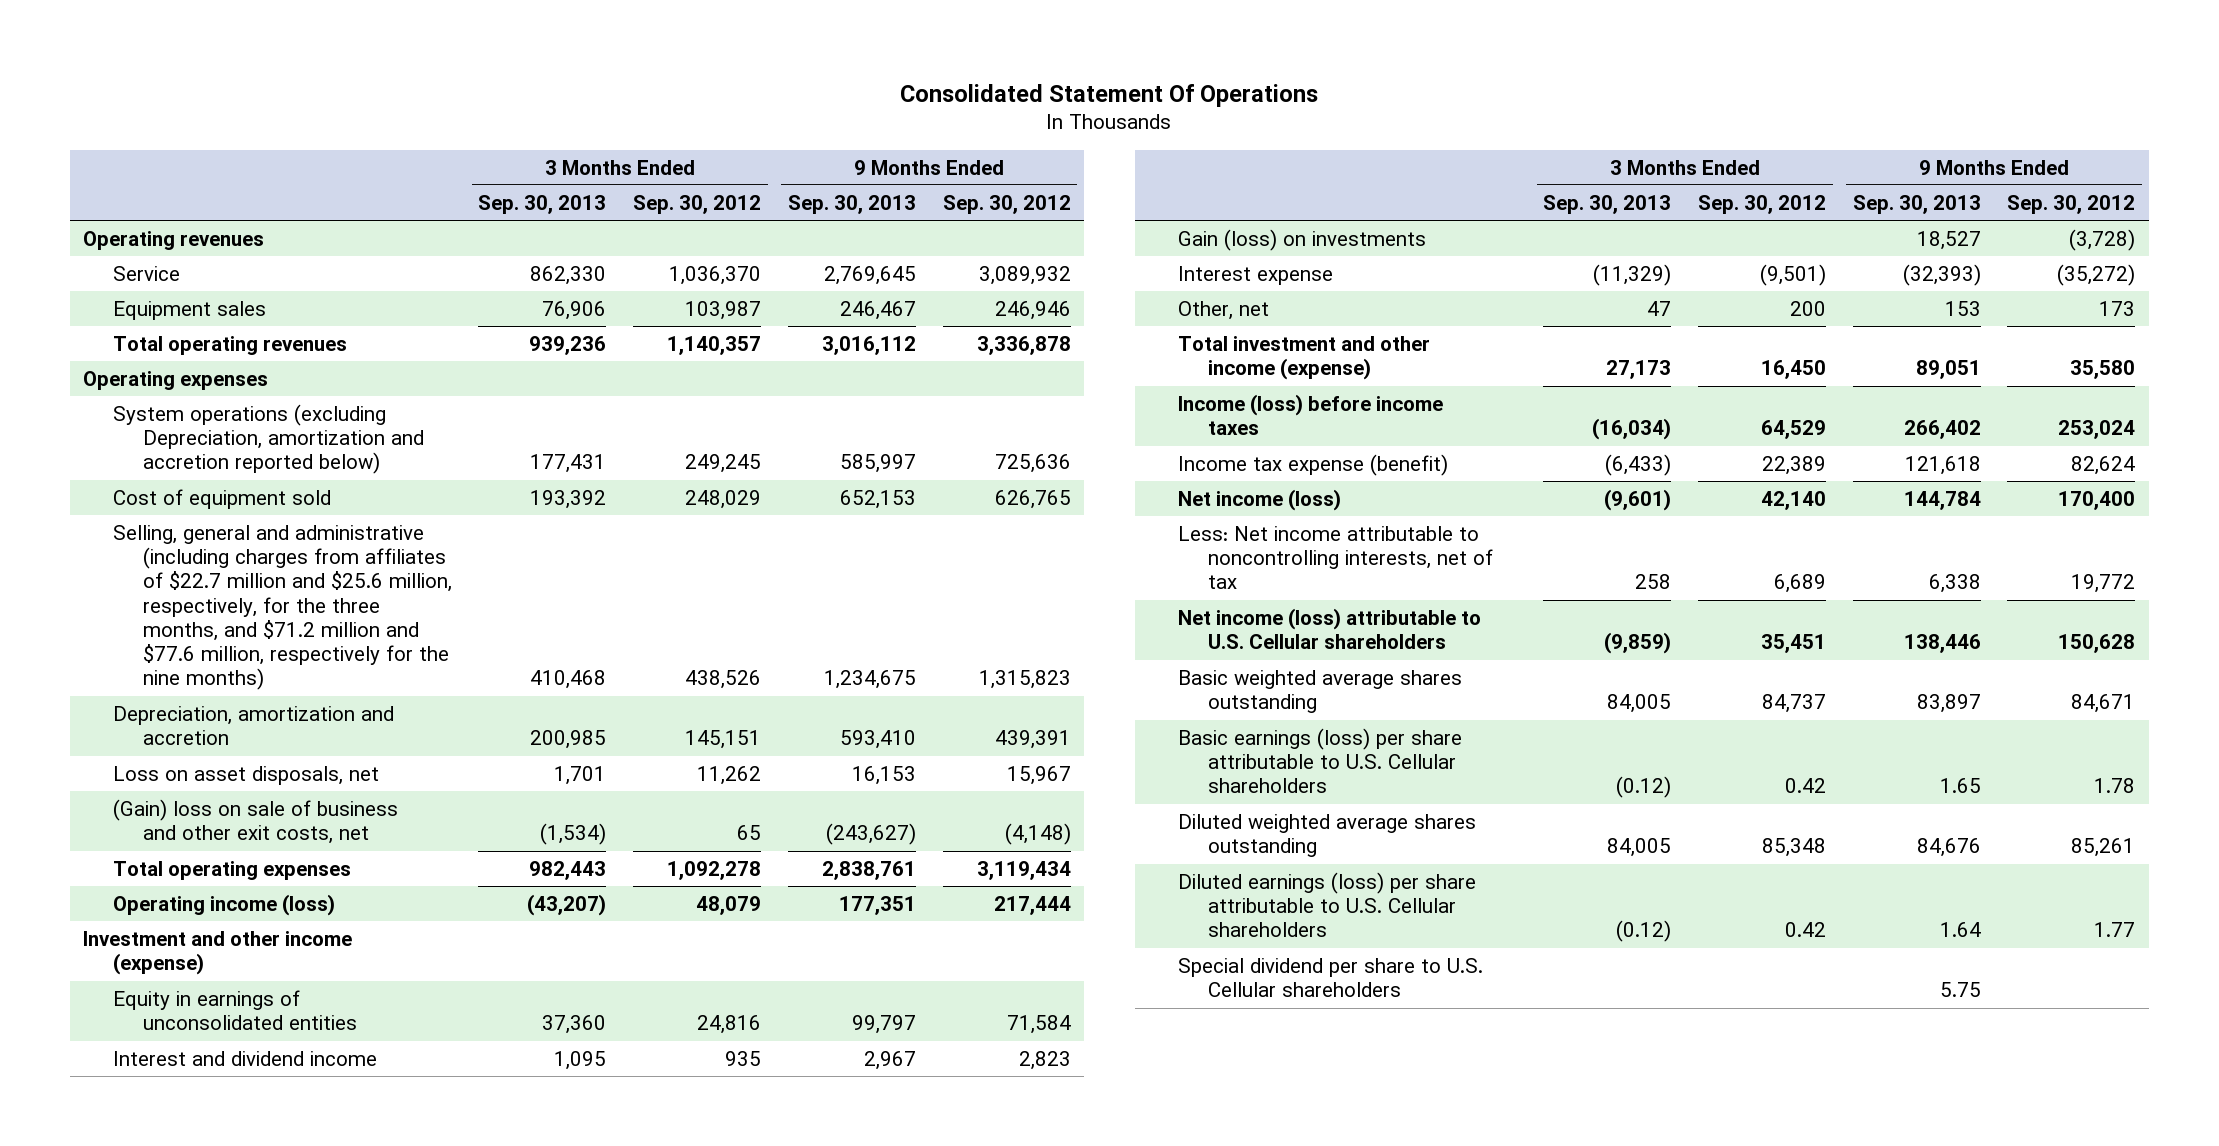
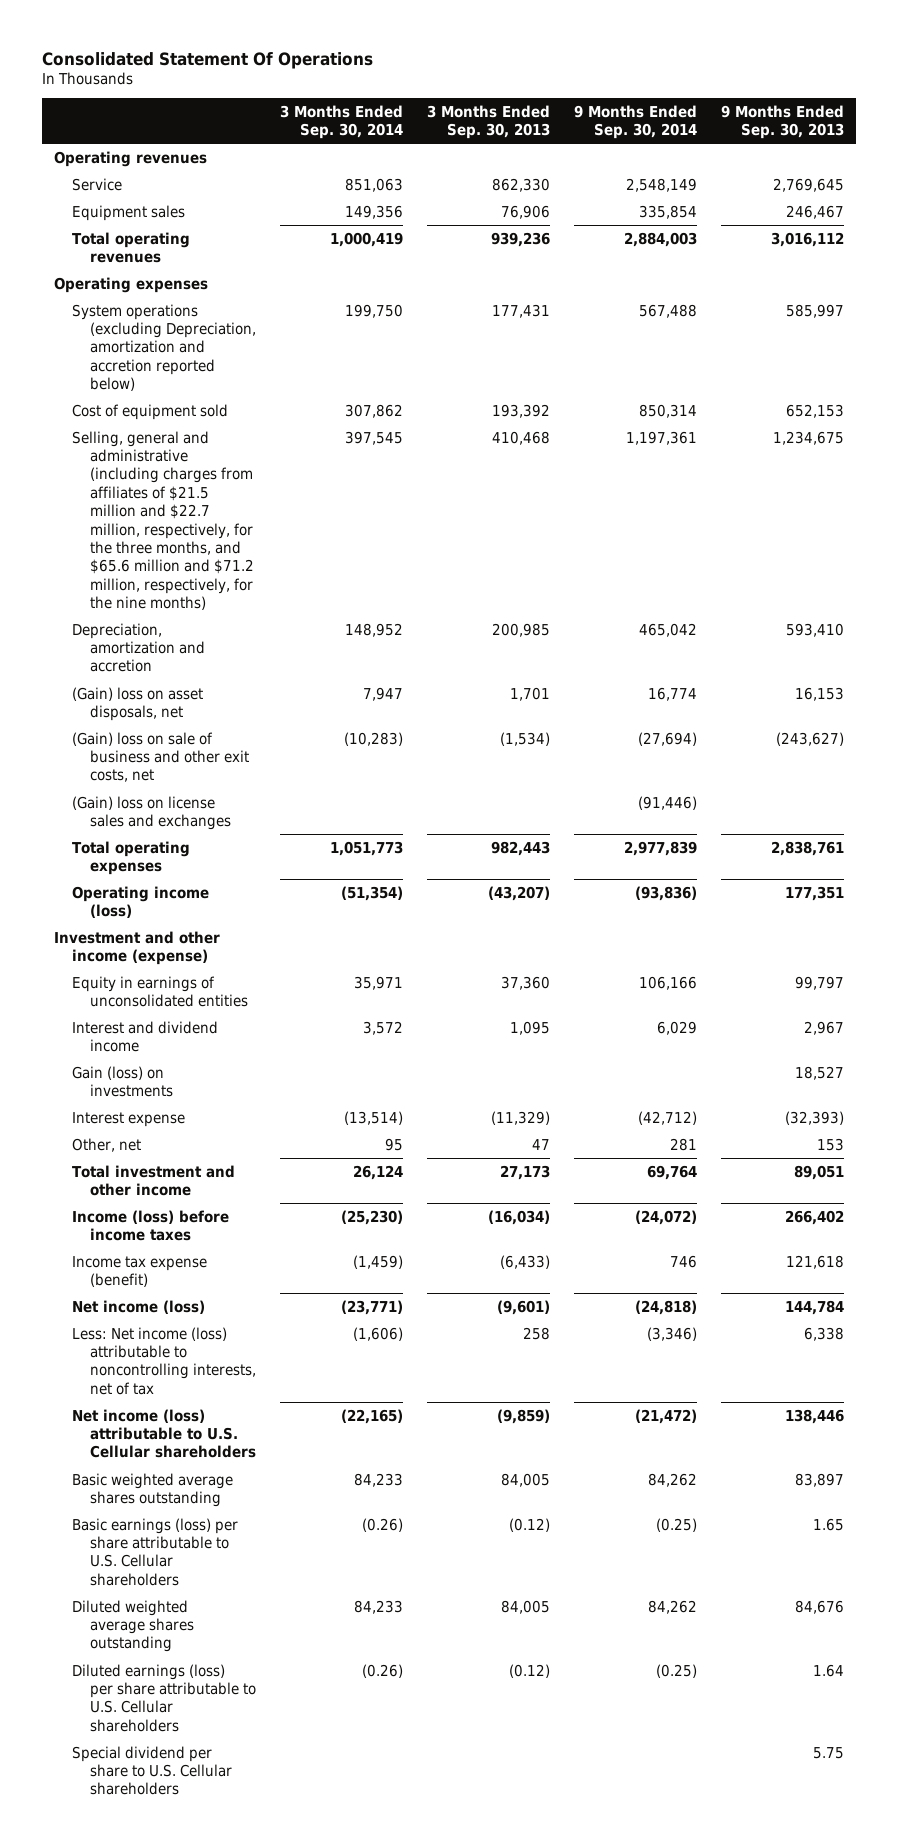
[633,194,762,214] Sep. 30, 2012 -> none
[942,194,1071,214] Sep. 30, 2012 -> none
none -> [280,104,404,140] 3 Months Ended Sep. 30, 2014
none -> [574,104,698,140] 9 Months Ended Sep. 30, 2014
[113,524,452,691] Selling, general and administrative (including charges from affiliates of $22.7 million and $25.6 million, respectively, for the three months, and $71.2 million and $77.6 million, respectively for the nine months) -> [72,430,255,611] Selling, general and administrative (including charges from affiliates of $21.5 million and $22.7 million, respectively, for the three months, and $65.6 million and $71.2 million, respectively, for the nine months)
[113,765,380,785] Loss on asset disposals, net -> [72,686,204,721] (Gain) loss on asset disposals, net
none -> [72,795,232,830] (Gain) loss on license sales and exchanges
[1177,335,1430,381] Total investment and other income (expense) -> [72,1164,236,1196] Total investment and other income
[1177,525,1493,590] Less: Net income attributable to noncontrolling interests, net of tax -> [72,1326,257,1395] Less: Net income (loss) attributable to noncontrolling interests, net of tax

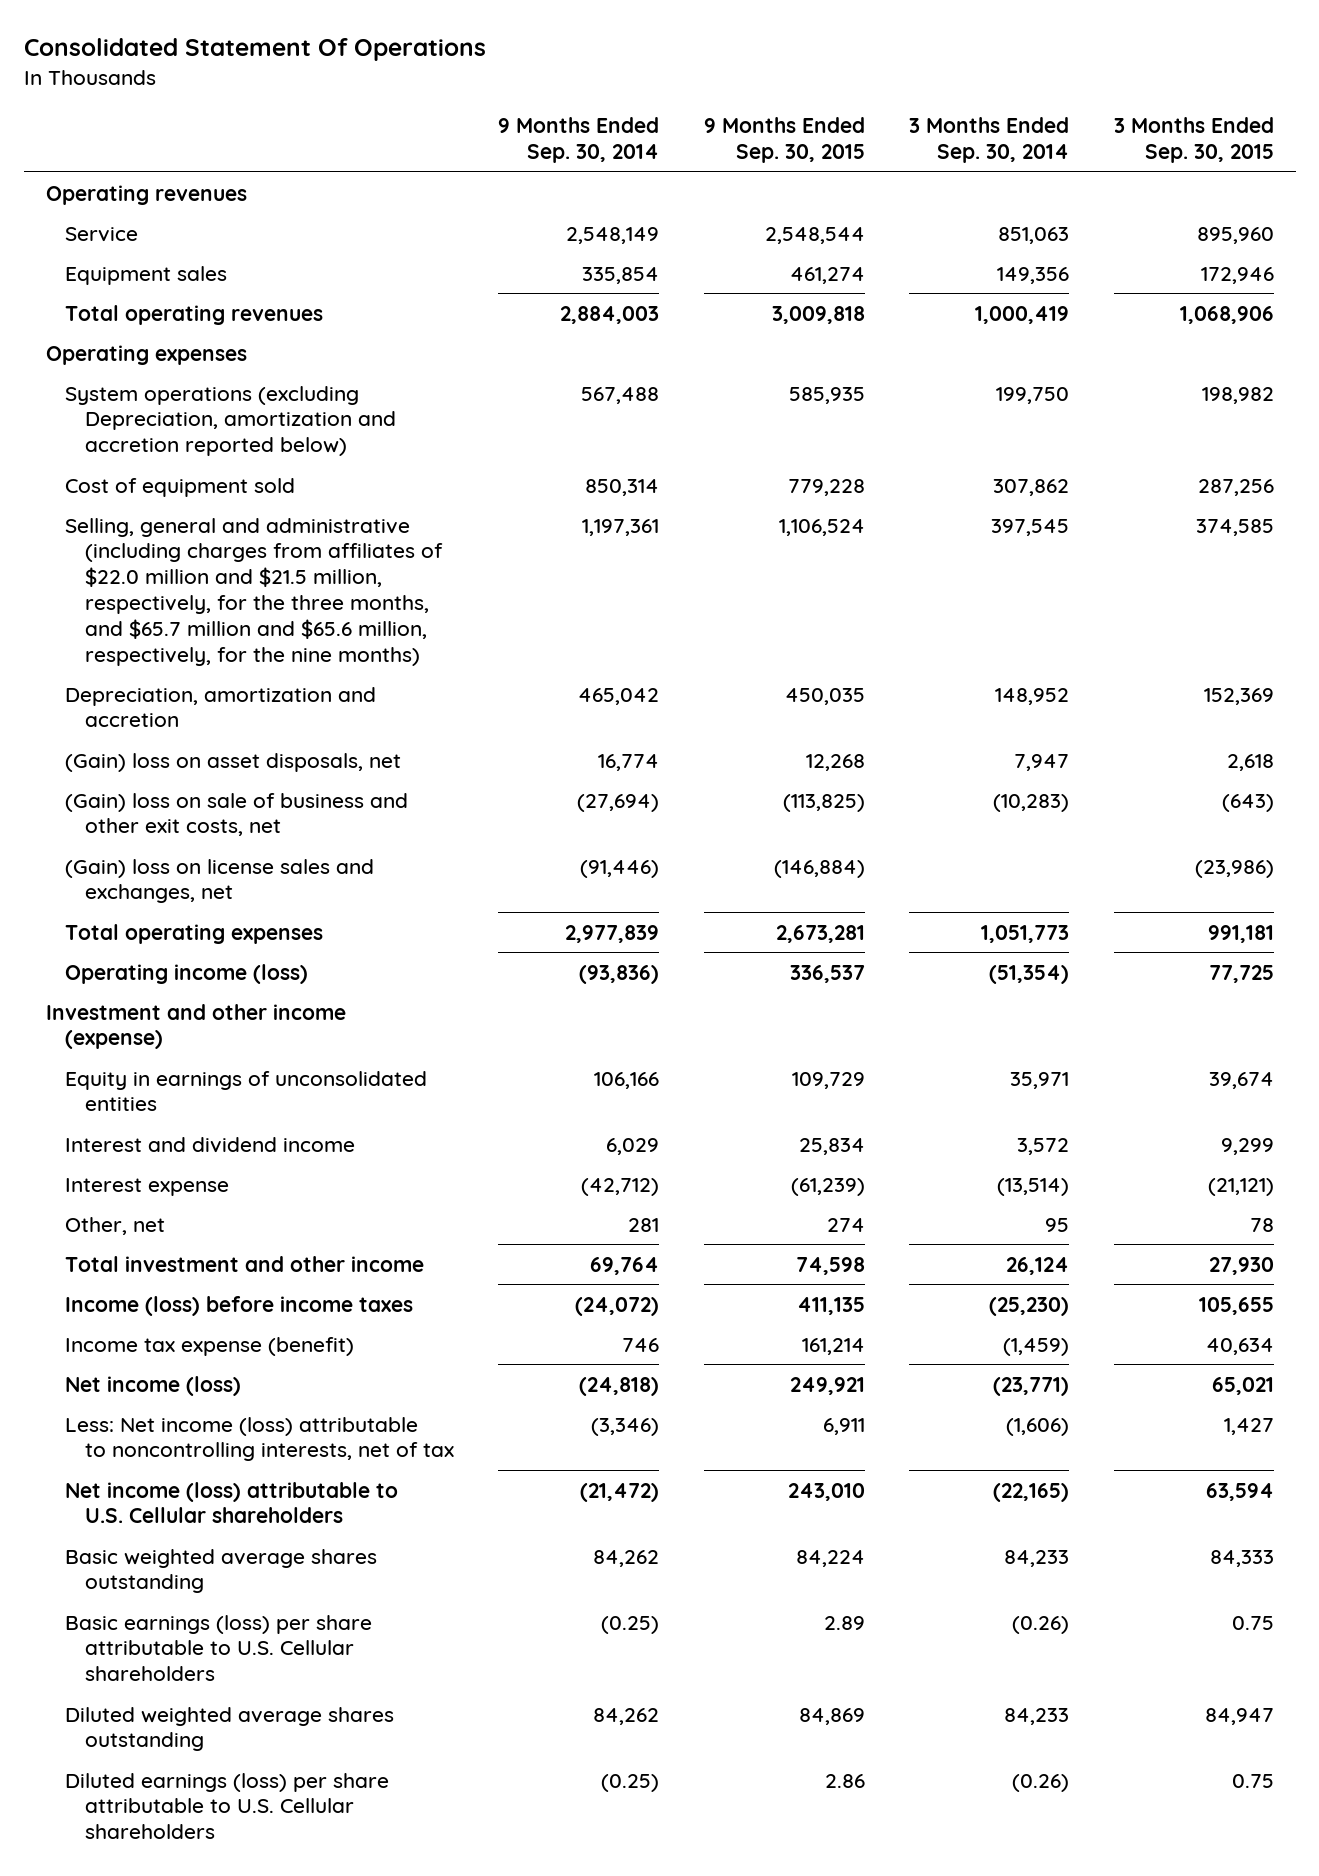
[427,104,551,140] 3 Months Ended Sep. 30, 2013 -> none
[721,104,845,140] 9 Months Ended Sep. 30, 2013 -> none
none -> [703,117,865,164] 9 Months Ended Sep. 30, 2015
none -> [1113,117,1274,164] 3 Months Ended Sep. 30, 2015
[72,430,255,611] Selling, general and administrative (including charges from affiliates of $21.5 million and $22.7 million, respectively, for the three months, and $65.6 million and $71.2 million, respectively, for the nine months) -> [65,517,443,666] Selling, general and administrative (including charges from affiliates of $22.0 million and $21.5 million, respectively, for the three months, and $65.7 million and $65.6 million, respectively, for the nine months)
[72,795,232,830] (Gain) loss on license sales and exchanges -> [65,858,375,904] (Gain) loss on license sales and exchanges, net
[72,1065,174,1097] Gain (loss) on investments -> none
[72,1745,233,1796] Special dividend per share to U.S. Cellular shareholders -> none

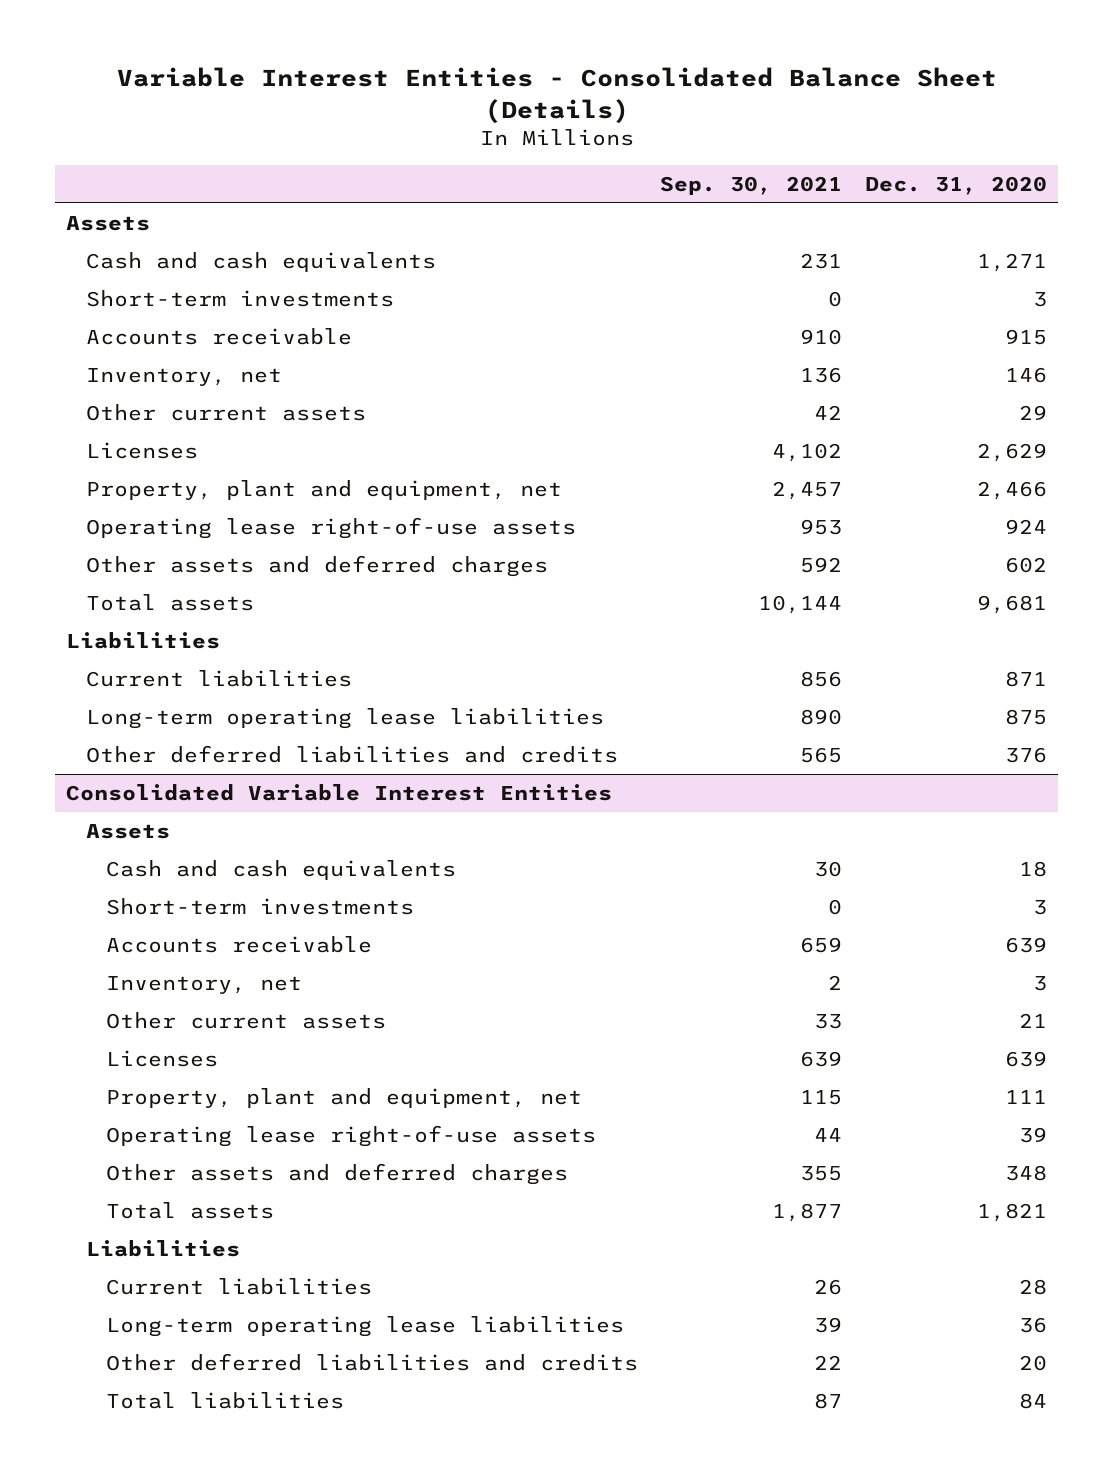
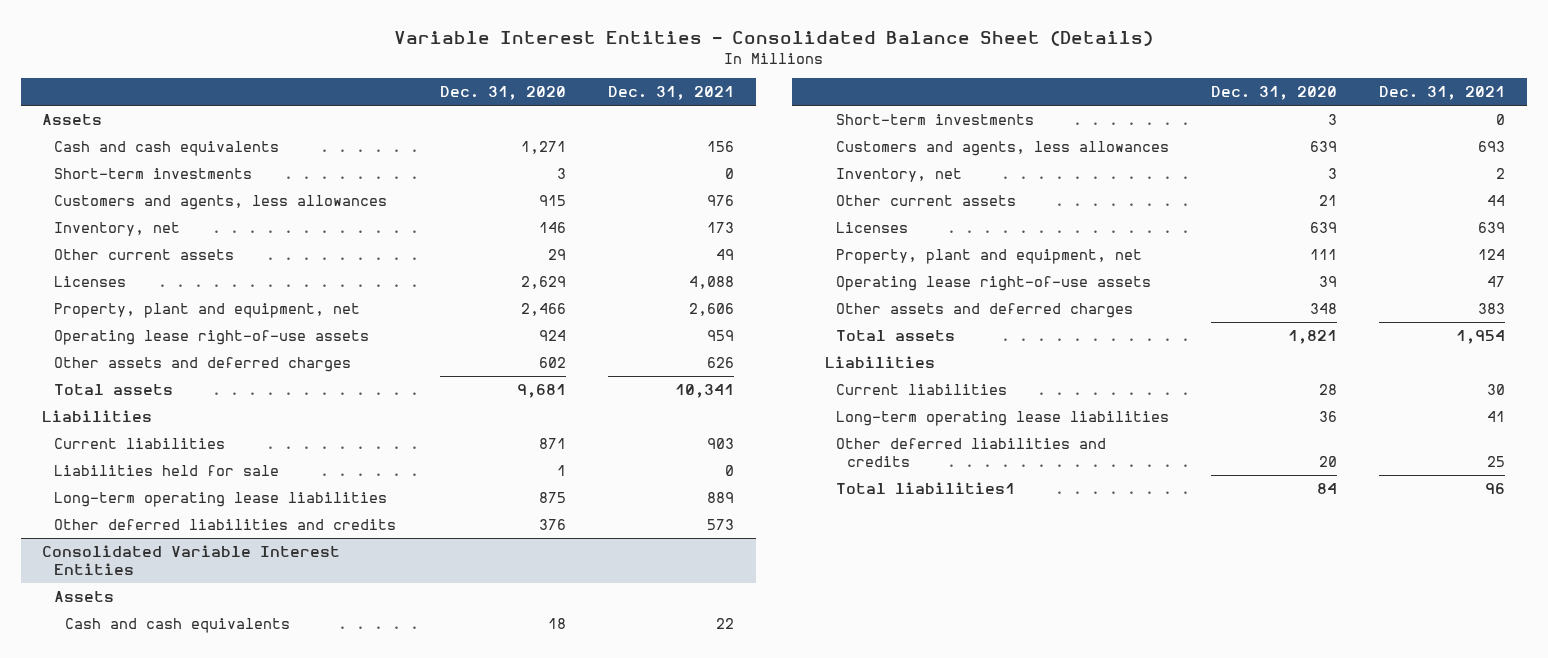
[660,176,843,196] Sep. 30, 2021 -> none
none -> [608,86,735,101] Dec. 31, 2021
[86,327,353,345] Accounts receivable -> [53,195,387,211] Customers and agents, less allowances
none -> [53,465,279,477] Liabilities held for sale
[105,935,372,953] Accounts receivable -> [836,141,1170,157] Customers and agents, less allowances
[105,1391,344,1409] Total liabilities -> [836,482,1016,495] Total liabilities1

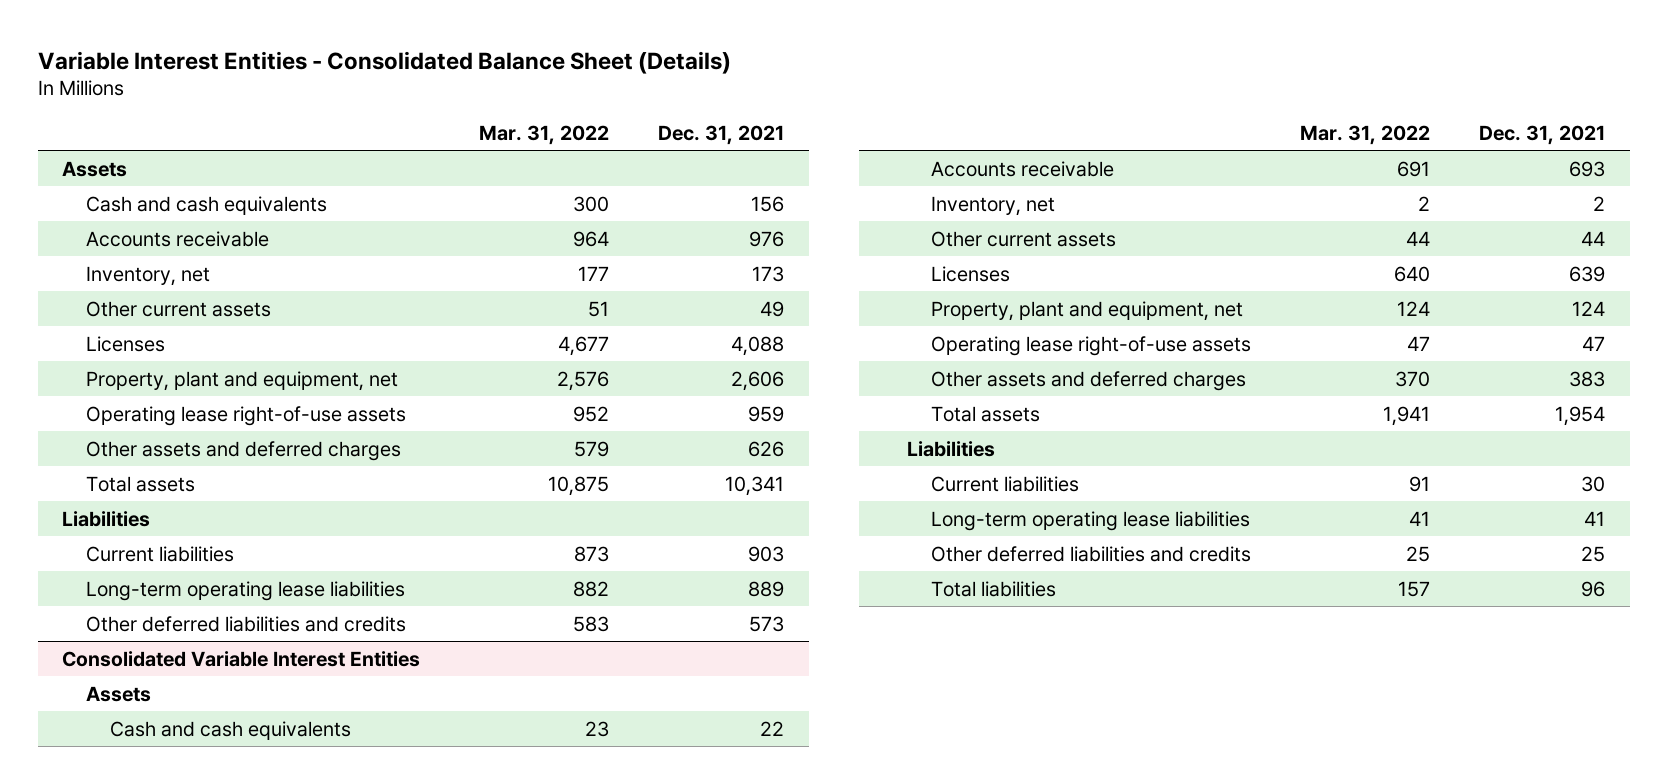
[440,86,567,101] Dec. 31, 2020 -> none
none -> [479,124,610,145] Mar. 31, 2022
[53,168,252,180] Short-term investments -> none
[53,195,387,211] Customers and agents, less allowances -> [86,230,270,247] Accounts receivable
[53,465,279,477] Liabilities held for sale -> none
[836,114,1035,126] Short-term investments -> none
[836,141,1170,157] Customers and agents, less allowances -> [930,160,1114,177] Accounts receivable
[836,482,1016,495] Total liabilities1 -> [930,580,1056,597] Total liabilities

